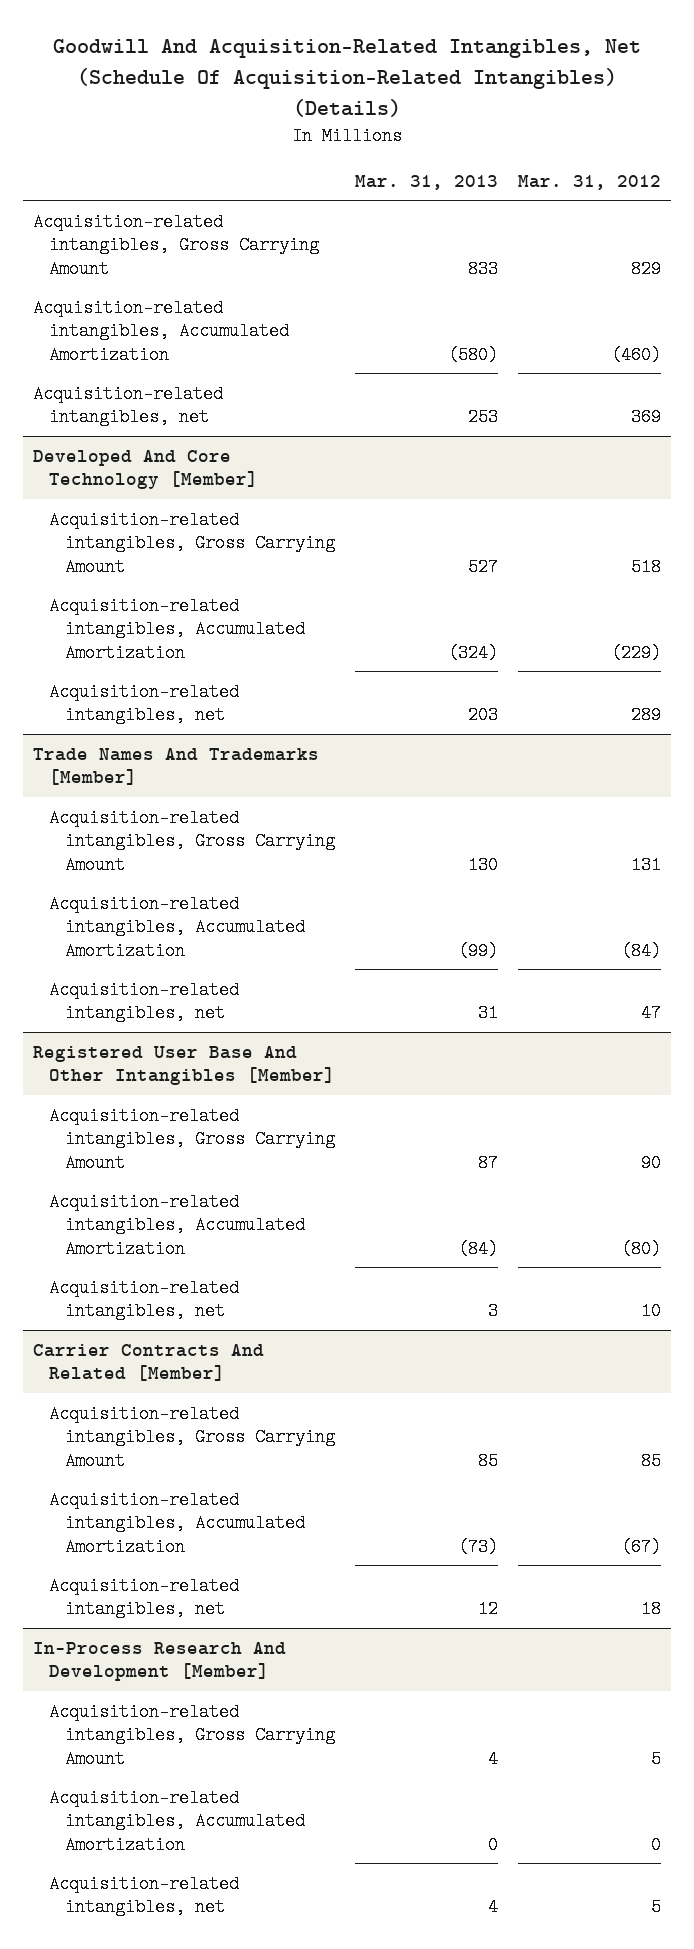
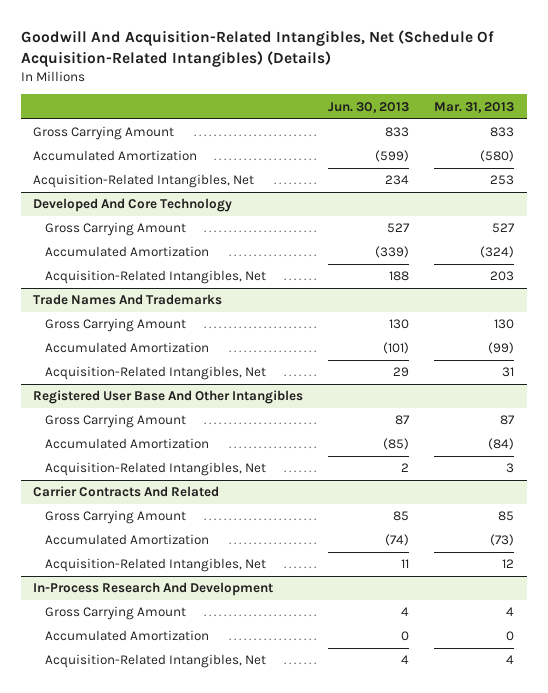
[517,174,661,190] Mar. 31, 2012 -> none
none -> [328,101,410,113] Jun. 30, 2013
[32,212,320,278] Acquisition-related intangibles, Gross Carrying Amount -> [33,126,175,141] Gross Carrying Amount
[32,298,290,364] Acquisition-related intangibles, Accumulated Amortization -> [33,150,198,162] Accumulated Amortization
[32,384,223,427] Acquisition-related intangibles, net -> [33,174,255,189] Acquisition-Related Intangibles, Net
[32,449,259,490] Developed And Core Technology [Member] -> [33,198,233,213] Developed And Core Technology
[49,510,336,576] Acquisition-related intangibles, Gross Carrying Amount -> [44,222,186,237] Gross Carrying Amount
[49,596,306,662] Acquisition-related intangibles, Accumulated Amortization -> [44,246,209,258] Accumulated Amortization
[49,682,240,725] Acquisition-related intangibles, net -> [44,270,266,285] Acquisition-Related Intangibles, Net
[32,747,319,786] Trade Names And Trademarks [Member] -> [33,294,223,306] Trade Names And Trademarks
[49,808,336,874] Acquisition-related intangibles, Gross Carrying Amount -> [44,318,186,333] Gross Carrying Amount
[49,894,306,960] Acquisition-related intangibles, Accumulated Amortization -> [44,342,209,354] Accumulated Amortization
[49,980,240,1023] Acquisition-related intangibles, net -> [44,366,266,381] Acquisition-Related Intangibles, Net
[32,1045,336,1086] Registered User Base And Other Intangibles [Member] -> [33,390,304,405] Registered User Base And Other Intangibles
[49,1106,336,1172] Acquisition-related intangibles, Gross Carrying Amount -> [44,414,186,429] Gross Carrying Amount
[49,1192,306,1258] Acquisition-related intangibles, Accumulated Amortization -> [44,438,209,450] Accumulated Amortization
[49,1278,240,1321] Acquisition-related intangibles, net -> [44,462,266,477] Acquisition-Related Intangibles, Net
[32,1343,264,1382] Carrier Contracts And Related [Member] -> [33,486,220,498] Carrier Contracts And Related
[49,1404,336,1470] Acquisition-related intangibles, Gross Carrying Amount -> [44,510,186,525] Gross Carrying Amount
[49,1490,306,1556] Acquisition-related intangibles, Accumulated Amortization -> [44,534,209,546] Accumulated Amortization
[49,1576,240,1619] Acquisition-related intangibles, net -> [44,558,266,573] Acquisition-Related Intangibles, Net
[32,1641,286,1682] In-Process Research And Development [Member] -> [33,582,274,597] In-Process Research And Development
[49,1702,336,1768] Acquisition-related intangibles, Gross Carrying Amount -> [44,606,186,621] Gross Carrying Amount
[49,1788,306,1854] Acquisition-related intangibles, Accumulated Amortization -> [44,630,209,642] Accumulated Amortization
[49,1874,240,1917] Acquisition-related intangibles, net -> [44,654,266,669] Acquisition-Related Intangibles, Net

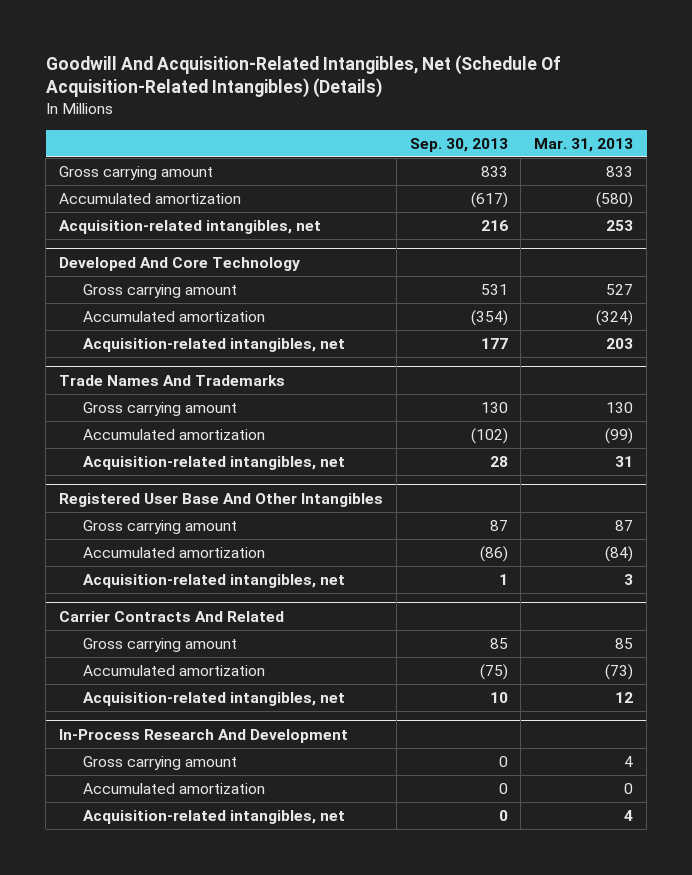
[328,101,410,113] Jun. 30, 2013 -> none
none -> [409,137,508,152] Sep. 30, 2013
[33,126,175,141] Gross Carrying Amount -> [58,166,213,181] Gross carrying amount
[33,150,198,162] Accumulated Amortization -> [58,193,241,205] Accumulated amortization
[33,174,255,189] Acquisition-Related Intangibles, Net -> [58,220,321,235] Acquisition-related intangibles, net
[44,222,186,237] Gross Carrying Amount -> [82,284,237,299] Gross carrying amount
[44,246,209,258] Accumulated Amortization -> [82,311,265,323] Accumulated amortization
[44,270,266,285] Acquisition-Related Intangibles, Net -> [82,338,345,353] Acquisition-related intangibles, net
[44,318,186,333] Gross Carrying Amount -> [82,402,237,417] Gross carrying amount
[44,342,209,354] Accumulated Amortization -> [82,429,265,441] Accumulated amortization
[44,366,266,381] Acquisition-Related Intangibles, Net -> [82,456,345,471] Acquisition-related intangibles, net
[44,414,186,429] Gross Carrying Amount -> [82,520,237,535] Gross carrying amount
[44,438,209,450] Accumulated Amortization -> [82,547,265,559] Accumulated amortization
[44,462,266,477] Acquisition-Related Intangibles, Net -> [82,574,345,589] Acquisition-related intangibles, net
[44,510,186,525] Gross Carrying Amount -> [82,638,237,653] Gross carrying amount
[44,534,209,546] Accumulated Amortization -> [82,665,265,677] Accumulated amortization
[44,558,266,573] Acquisition-Related Intangibles, Net -> [82,692,345,707] Acquisition-related intangibles, net
[44,606,186,621] Gross Carrying Amount -> [82,756,237,771] Gross carrying amount
[44,630,209,642] Accumulated Amortization -> [82,783,265,795] Accumulated amortization
[44,654,266,669] Acquisition-Related Intangibles, Net -> [82,810,345,825] Acquisition-related intangibles, net

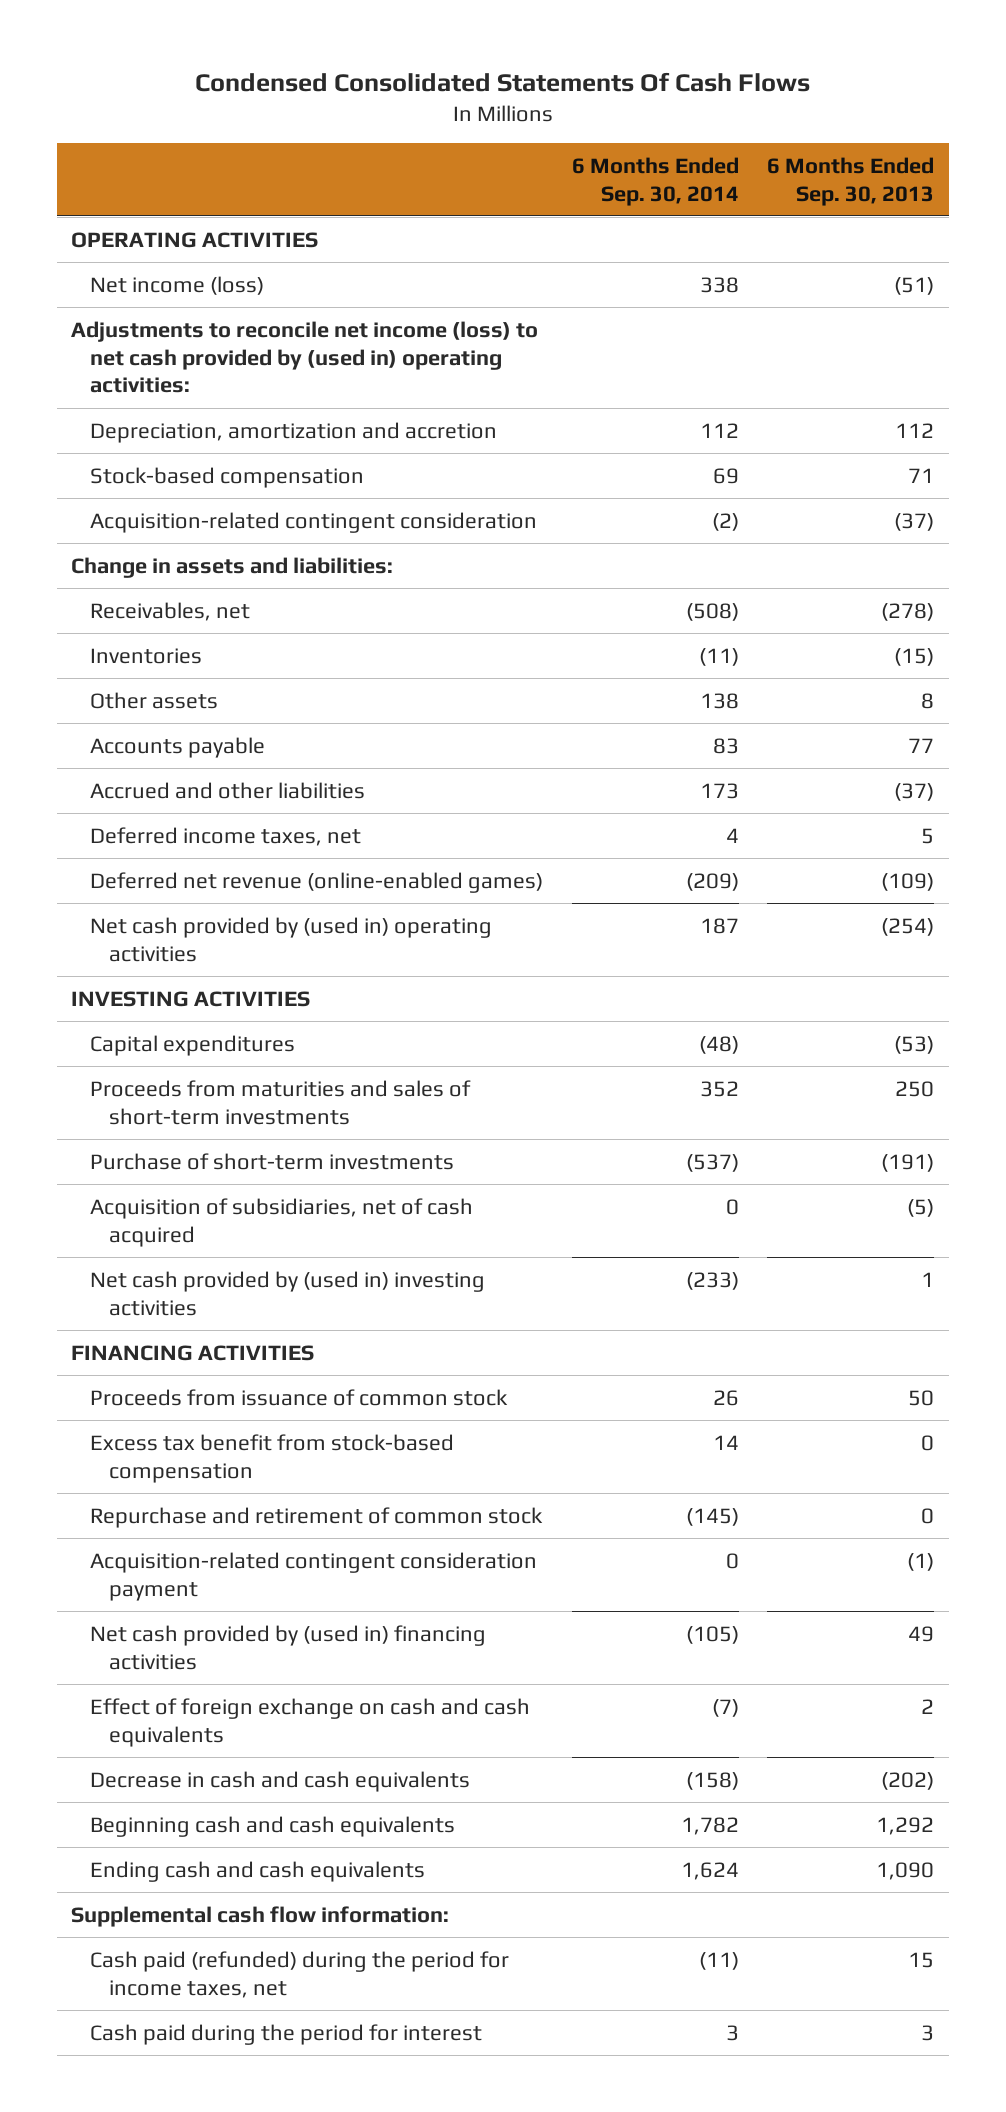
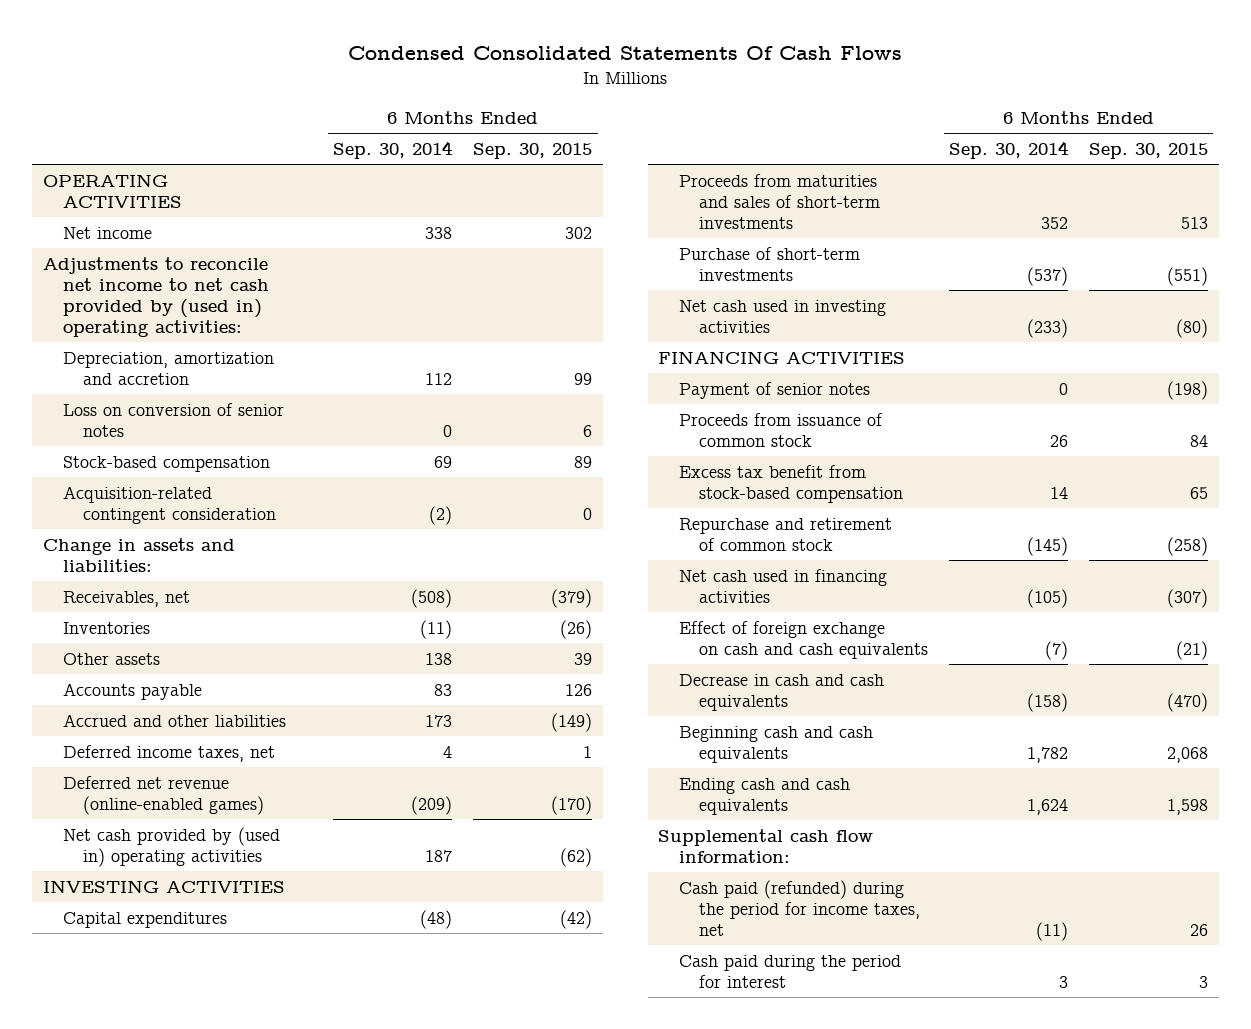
[767,156,935,206] 6 Months Ended Sep. 30, 2013 -> none
none -> [473,142,593,159] Sep. 30, 2015
[90,275,265,295] Net income (loss) -> [62,226,152,239] Net income
[71,320,539,394] Adjustments to reconcile net income (loss) to net cash provided by (used in) operating activities: -> [42,256,269,337] Adjustments to reconcile net income to net cash provided by (used in) operating activities:
none -> [62,402,284,437] Loss on conversion of senior notes
[90,1197,474,1247] Acquisition of subsidiaries, net of cash acquired -> none
[90,1270,486,1316] Net cash provided by (used in) investing activities -> [678,299,886,333] Net cash used in investing activities
none -> [678,381,870,399] Payment of senior notes
[90,1551,538,1601] Acquisition-related contingent consideration payment -> none
[90,1624,487,1670] Net cash provided by (used in) financing activities -> [678,568,887,603] Net cash used in financing activities

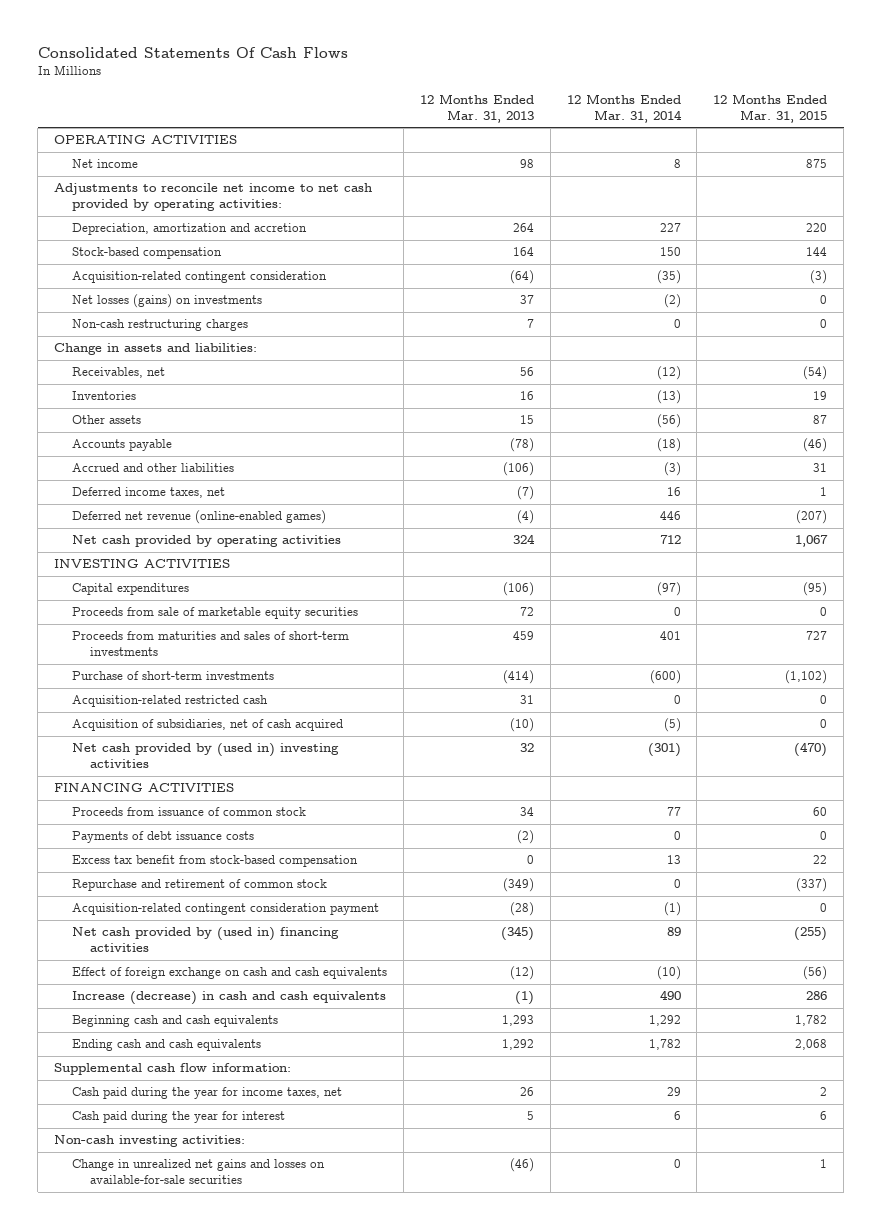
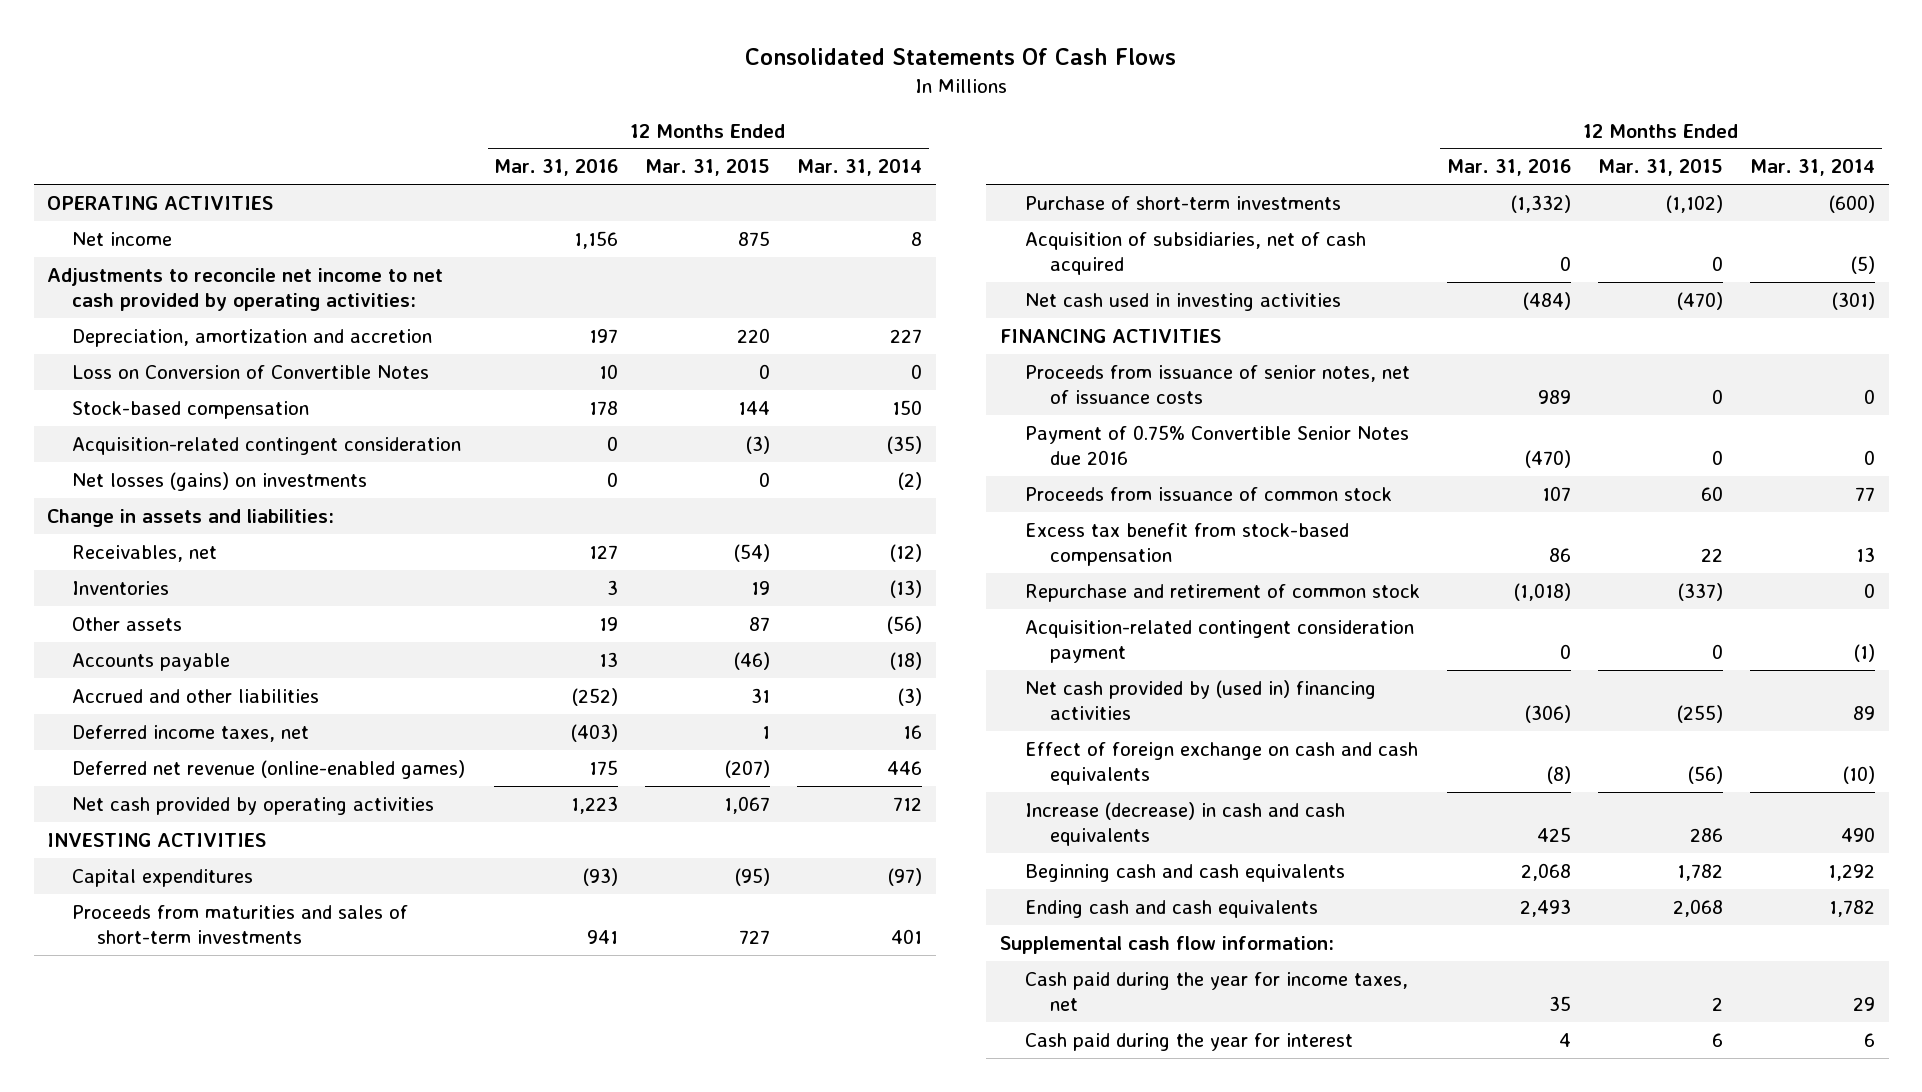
[419,93,534,123] 12 Months Ended Mar. 31, 2013 -> none
none -> [494,159,619,177] Mar. 31, 2016
none -> [72,364,430,379] Loss on Conversion of Convertible Notes
[71,319,248,332] Non-cash restructuring charges -> none
[71,607,358,620] Proceeds from sale of marketable equity securities -> none
[71,695,268,708] Acquisition-related restricted cash -> none
[71,743,339,769] Net cash provided by (used in) investing activities -> [1025,292,1342,311] Net cash used in investing activities
none -> [1025,364,1411,405] Proceeds from issuance of senior notes, net of issuance costs
none -> [1025,424,1410,466] Payment of 0.75% Convertible Senior Notes due 2016
[71,831,254,844] Payments of debt issuance costs -> none
[54,1135,246,1148] Non-cash investing activities: -> none
[71,1159,325,1185] Change in unrealized net gains and losses on available-for-sale securities -> none

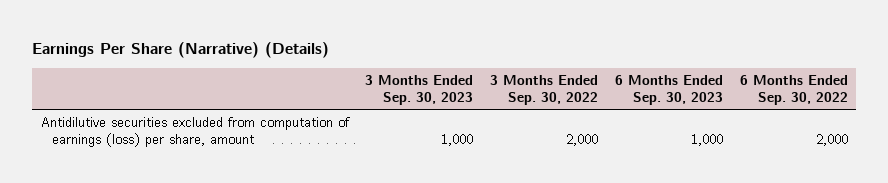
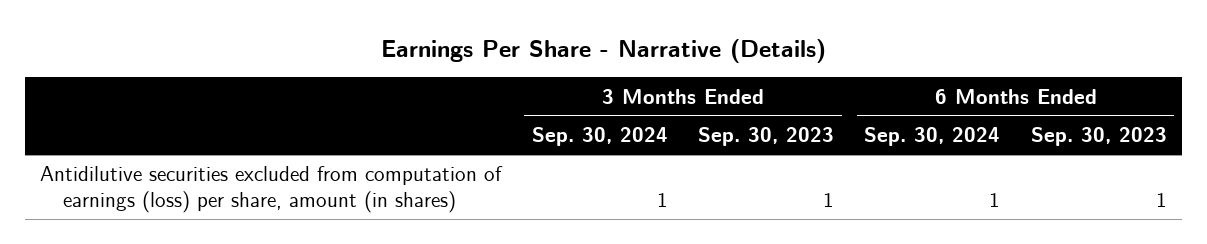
[32,41,330,58] Earnings Per Share (Narrative) (Details) -> [380,38,826,63] Earnings Per Share - Narrative (Details)
[490,74,599,106] 3 Months Ended Sep. 30, 2022 -> none
[739,74,848,106] 6 Months Ended Sep. 30, 2022 -> none
none -> [531,126,668,146] Sep. 30, 2024
none -> [864,126,1001,146] Sep. 30, 2024
[40,116,350,148] Antidilutive securities excluded from computation of earnings (loss) per share, amount -> [40,166,504,213] Antidilutive securities excluded from computation of earnings (loss) per share, amount (in shares)
[441,134,474,147] 1,000 -> [823,192,835,207] 1
[690,134,723,147] 1,000 -> [1155,192,1167,207] 1

